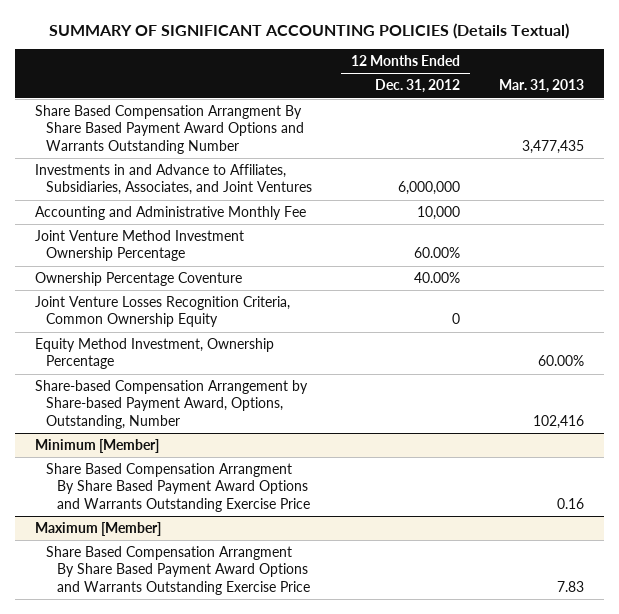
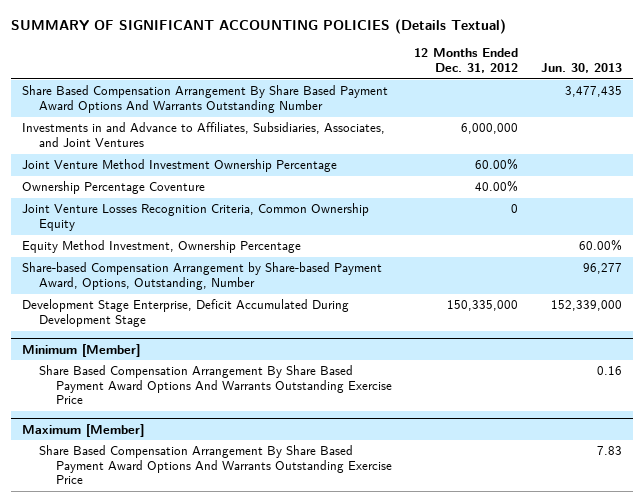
[499,79,585,94] Mar. 31, 2013 -> none
none -> [540,62,622,73] Jun. 30, 2013
[34,104,304,154] Share Based Compensation Arrangment By Share Based Payment Award Options and Warrants Outstanding Number -> [21,85,388,113] Share Based Compensation Arrangement By Share Based Payment Award Options And Warrants Outstanding Number
[34,205,306,220] Accounting and Administrative Monthly Fee -> none
none -> [21,299,349,327] Development Stage Enterprise, Deficit Accumulated During Development Stage
[45,462,311,512] Share Based Compensation Arrangment By Share Based Payment Award Options and Warrants Outstanding Exercise Price -> [38,365,393,405] Share Based Compensation Arrangement By Share Based Payment Award Options And Warrants Outstanding Exercise Price
[45,545,311,595] Share Based Compensation Arrangment By Share Based Payment Award Options and Warrants Outstanding Exercise Price -> [38,445,393,485] Share Based Compensation Arrangement By Share Based Payment Award Options And Warrants Outstanding Exercise Price

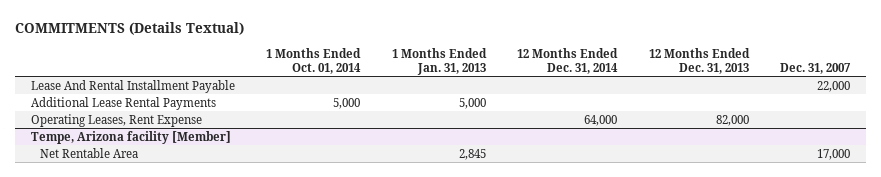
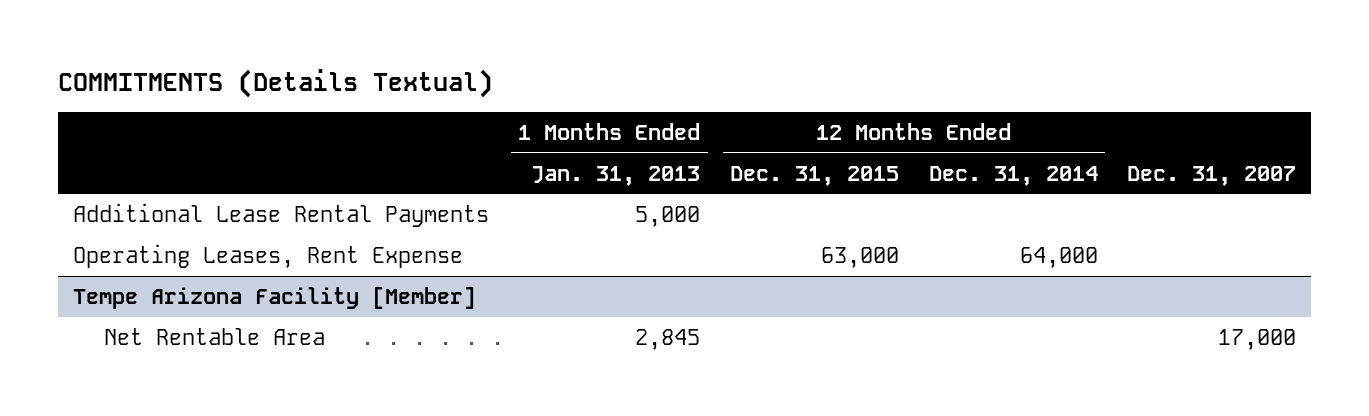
[266,47,362,74] 1 Months Ended Oct. 01, 2014 -> none
[648,47,750,74] 12 Months Ended Dec. 31, 2013 -> none
none -> [730,165,900,186] Dec. 31, 2015
[30,79,235,93] Lease And Rental Installment Payable -> none
[30,130,231,144] Tempe, Arizona facility [Member] -> [72,286,476,309] Tempe Arizona Facility [Member]

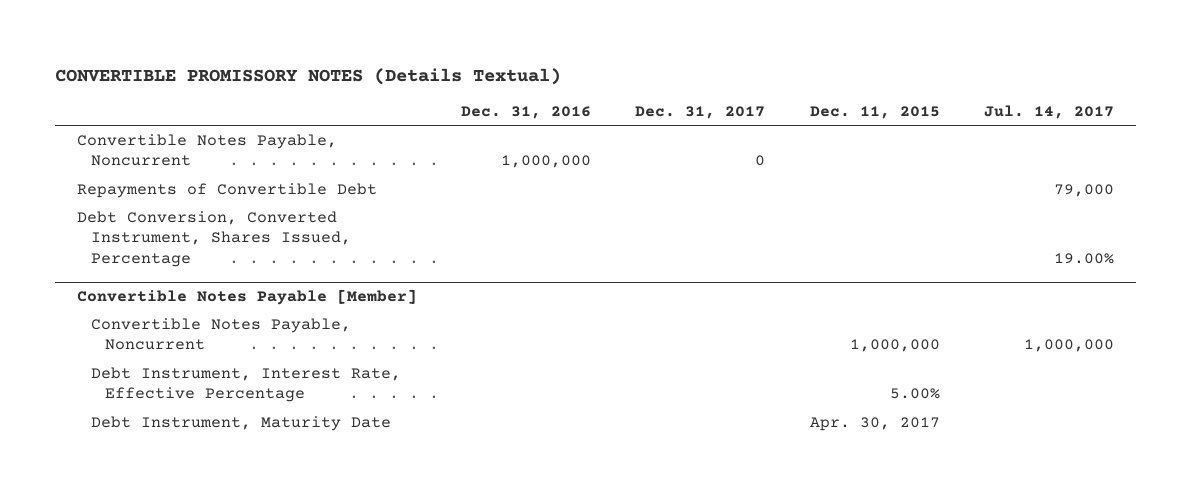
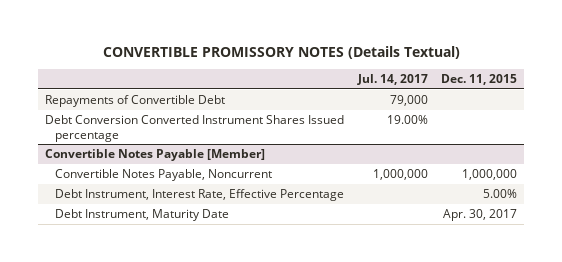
[461,106,592,120] Dec. 31, 2016 -> none
[635,106,766,120] Dec. 31, 2017 -> none
[76,133,337,167] Convertible Notes Payable, Noncurrent -> none
[76,210,351,267] Debt Conversion, Converted Instrument, Shares Issued, Percentage -> [44,115,344,142] Debt Conversion Converted Instrument Shares Issued percentage

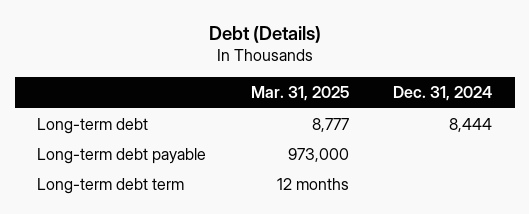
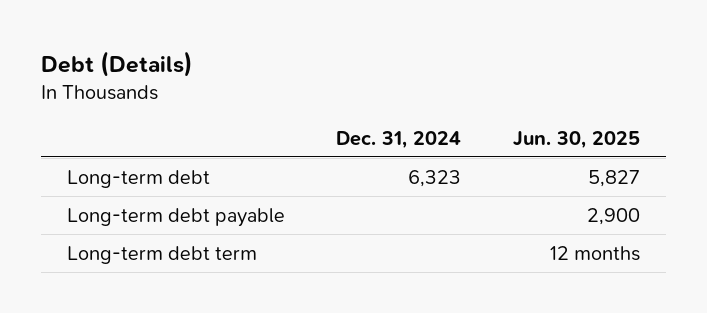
[250,86,349,102] Mar. 31, 2025 -> none
none -> [512,130,640,149] Jun. 30, 2025
[449,117,493,132] 8,444 -> [408,169,462,187] 6,323

